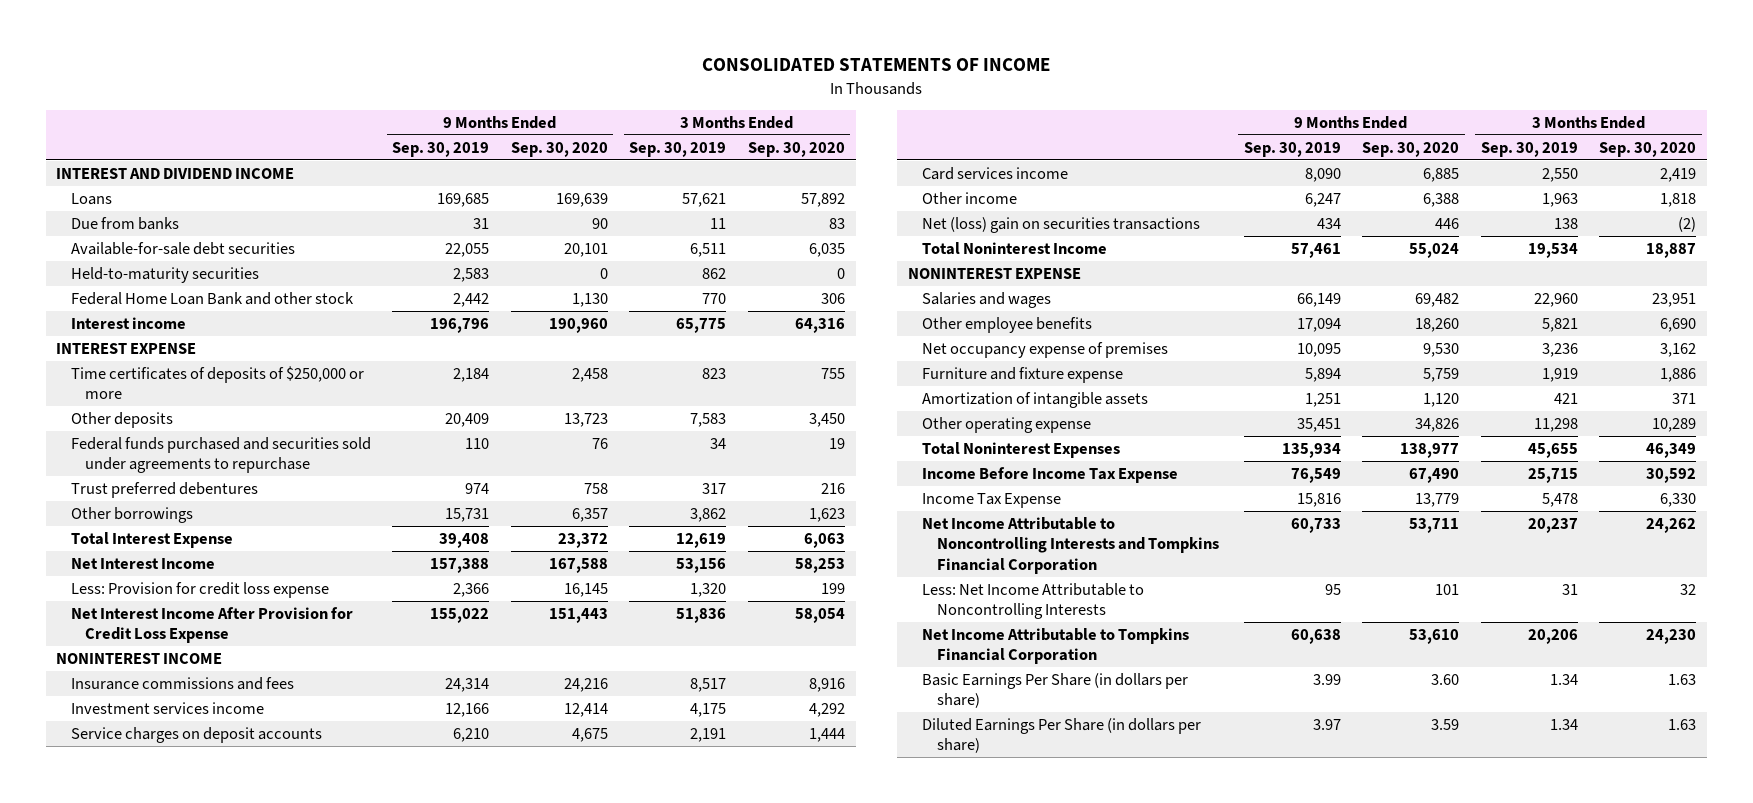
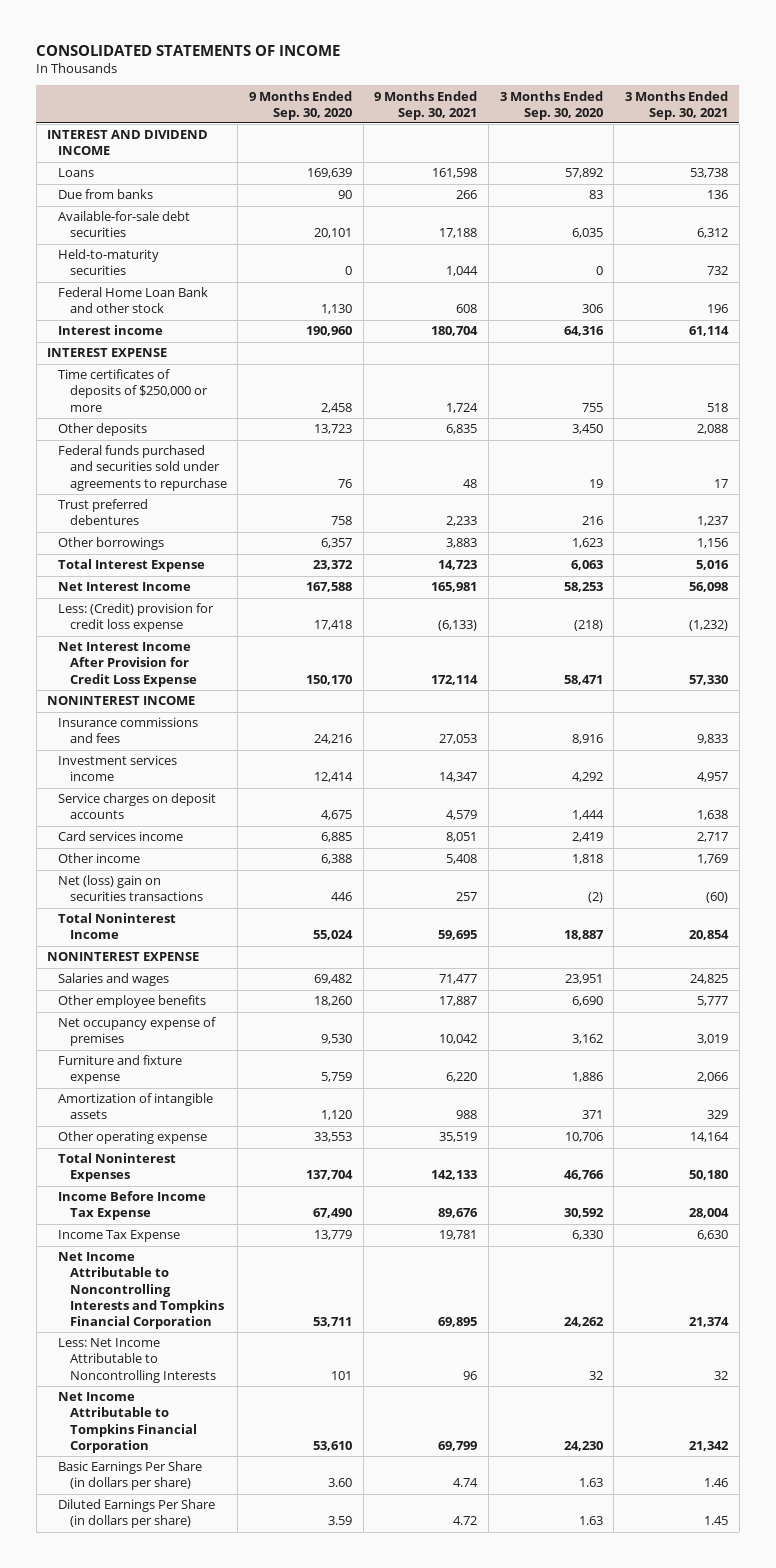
[392,141,490,157] Sep. 30, 2019 -> none
[629,141,727,157] Sep. 30, 2019 -> none
none -> [374,90,478,120] 9 Months Ended Sep. 30, 2021
none -> [625,90,729,120] 3 Months Ended Sep. 30, 2021
[70,581,329,598] Less: Provision for credit loss expense -> [58,603,215,633] Less: (Credit) provision for credit loss expense
[563,582,608,597] 16,145 -> [313,620,352,631] 17,418
[820,582,845,594] 199 -> [573,620,603,632] (218)
[548,607,608,623] 151,443 -> [305,674,352,685] 150,170
[794,607,845,623] 58,054 -> [563,674,603,685] 58,471
[1415,417,1460,432] 34,826 -> [313,1132,352,1143] 33,553
[1652,417,1697,432] 10,289 -> [564,1132,603,1143] 10,706
[1400,442,1460,458] 138,977 -> [305,1170,353,1181] 137,704
[1646,442,1697,458] 46,349 -> [563,1170,604,1181] 46,766

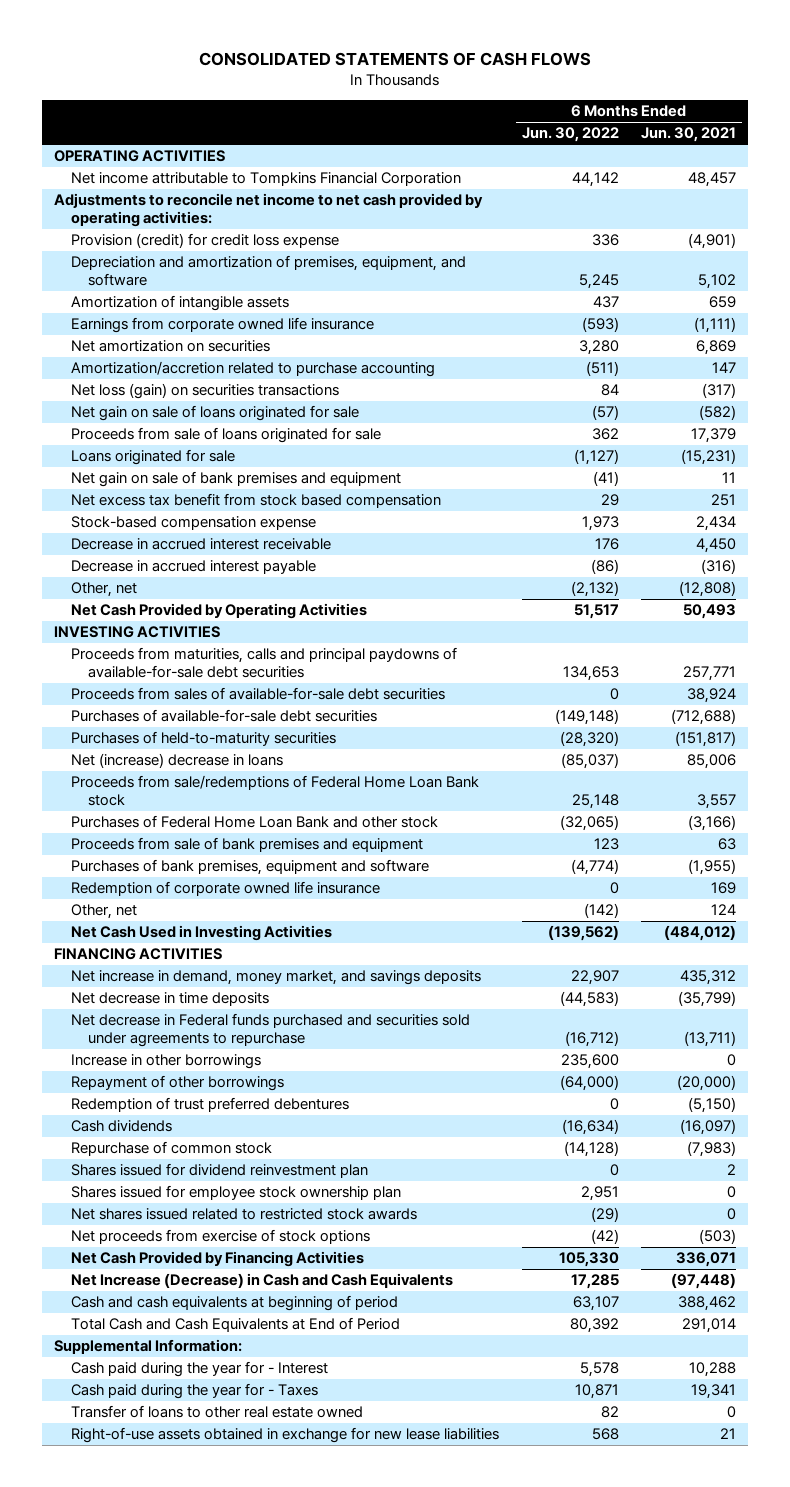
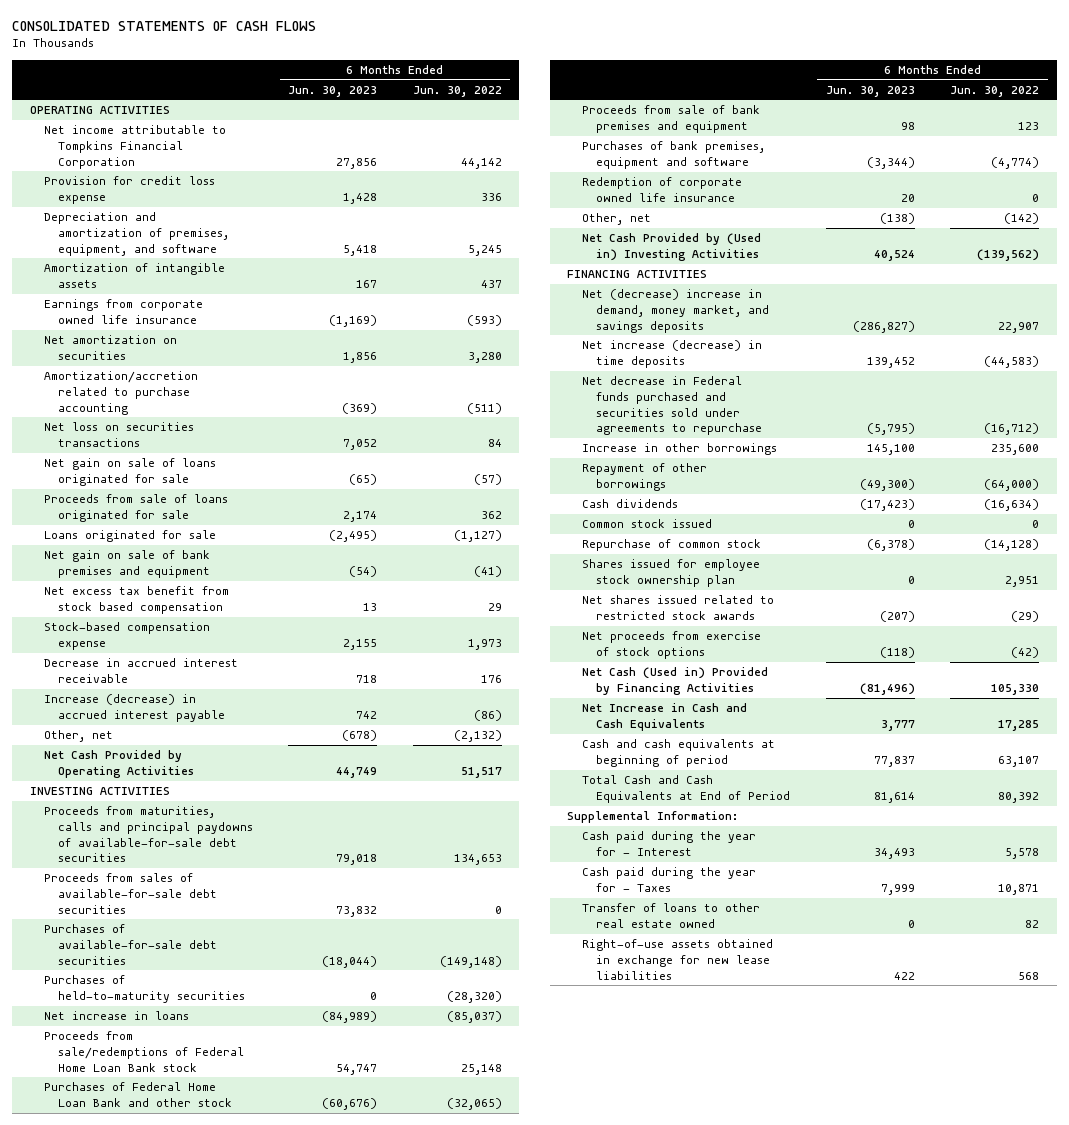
[641,127,737,143] Jun. 30, 2021 -> none
none -> [288,85,378,97] Jun. 30, 2023
[53,193,483,228] Adjustments to reconcile net income to net cash provided by operating activities: -> none
[70,233,339,249] Provision (credit) for credit loss expense -> [43,176,215,204] Provision for credit loss expense
[70,383,339,400] Net loss (gain) on securities transactions -> [43,422,194,447] Net loss on securities transactions
[70,560,316,575] Decrease in accrued interest payable -> [43,694,226,722] Increase (decrease) in accrued interest payable
[70,753,283,769] Net (increase) decrease in loans -> [43,1011,189,1021] Net increase in loans
[70,925,332,942] Net Cash Used in Investing Activities -> [581,233,761,261] Net Cash Provided by (Used in) Investing Activities
[70,970,481,986] Net increase in demand, money market, and savings deposits -> [581,289,769,333] Net (decrease) increase in demand, money market, and savings deposits
[70,992,269,1007] Net decrease in time deposits -> [581,340,762,368] Net increase (decrease) in time deposits
[70,1097,349,1113] Redemption of trust preferred debentures -> none
none -> [581,519,712,529] Common stock issued
[70,1163,368,1179] Shares issued for dividend reinvestment plan -> none
[70,1251,364,1268] Net Cash Provided by Financing Activities -> [581,667,768,695] Net Cash (Used in) Provided by Financing Activities
[70,1273,453,1289] Net Increase (Decrease) in Cash and Cash Equivalents -> [581,703,747,731] Net Increase in Cash and Cash Equivalents

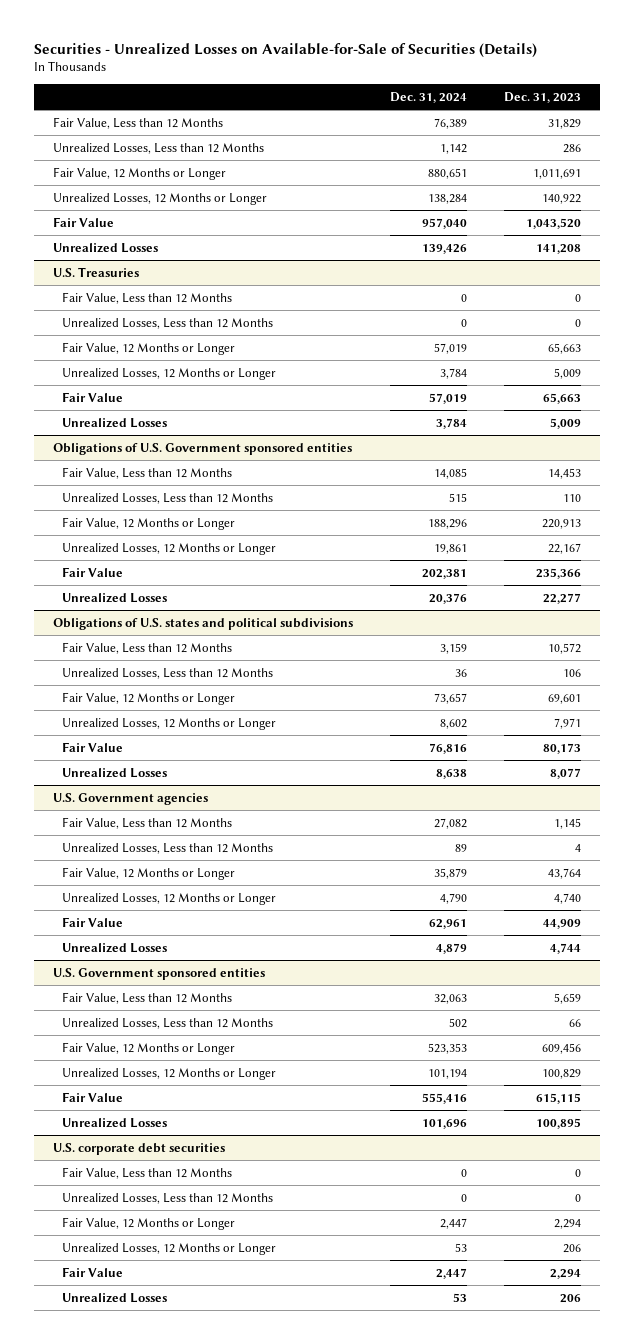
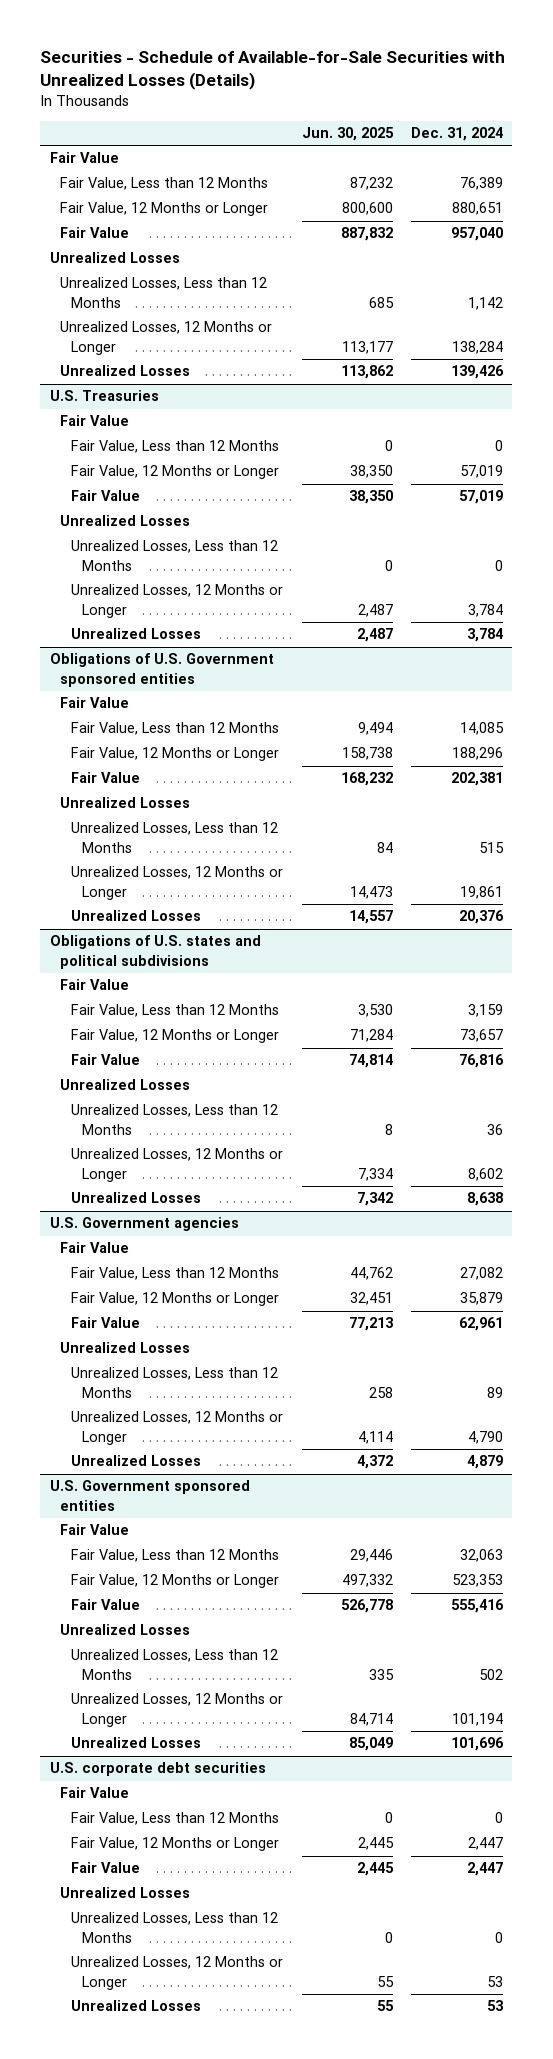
[33,42,537,58] Securities - Unrealized Losses on Available-for-Sale of Securities (Details) -> [40,51,506,91] Securities - Schedule of Available-for-Sale Securities with Unrealized Losses (Details)
[504,92,582,104] Dec. 31, 2023 -> none
none -> [301,127,394,142] Jun. 30, 2025
none -> [49,152,119,164] Fair Value
none -> [49,252,180,264] Unrealized Losses
[52,142,264,154] Unrealized Losses, Less than 12 Months -> [60,277,268,308] Unrealized Losses, Less than 12 Months
[52,192,267,205] Unrealized Losses, 12 Months or Longer -> [60,321,273,355] Unrealized Losses, 12 Months or Longer
none -> [60,415,130,427] Fair Value
none -> [60,515,191,527] Unrealized Losses
[62,317,274,329] Unrealized Losses, Less than 12 Months -> [71,540,279,571] Unrealized Losses, Less than 12 Months
[62,367,277,380] Unrealized Losses, 12 Months or Longer -> [71,584,284,618] Unrealized Losses, 12 Months or Longer
none -> [60,697,130,709] Fair Value
none -> [60,797,191,809] Unrealized Losses
[62,492,274,504] Unrealized Losses, Less than 12 Months -> [71,822,279,853] Unrealized Losses, Less than 12 Months
[62,542,277,555] Unrealized Losses, 12 Months or Longer -> [71,866,284,900] Unrealized Losses, 12 Months or Longer
none -> [60,979,130,991] Fair Value
none -> [60,1079,191,1091] Unrealized Losses
[62,667,274,679] Unrealized Losses, Less than 12 Months -> [71,1104,279,1135] Unrealized Losses, Less than 12 Months
[62,717,277,730] Unrealized Losses, 12 Months or Longer -> [71,1148,284,1182] Unrealized Losses, 12 Months or Longer
none -> [60,1242,130,1254] Fair Value
none -> [60,1342,191,1354] Unrealized Losses
[62,842,274,854] Unrealized Losses, Less than 12 Months -> [71,1367,279,1398] Unrealized Losses, Less than 12 Months
[62,892,277,905] Unrealized Losses, 12 Months or Longer -> [71,1411,284,1445] Unrealized Losses, 12 Months or Longer
none -> [60,1524,130,1536] Fair Value
none -> [60,1624,191,1636] Unrealized Losses
[62,1017,274,1029] Unrealized Losses, Less than 12 Months -> [71,1649,279,1680] Unrealized Losses, Less than 12 Months
[62,1067,277,1080] Unrealized Losses, 12 Months or Longer -> [71,1693,284,1727] Unrealized Losses, 12 Months or Longer
none -> [60,1787,130,1799] Fair Value
none -> [60,1887,191,1899] Unrealized Losses
[62,1192,274,1204] Unrealized Losses, Less than 12 Months -> [71,1912,279,1943] Unrealized Losses, Less than 12 Months
[62,1242,277,1255] Unrealized Losses, 12 Months or Longer -> [71,1956,284,1990] Unrealized Losses, 12 Months or Longer

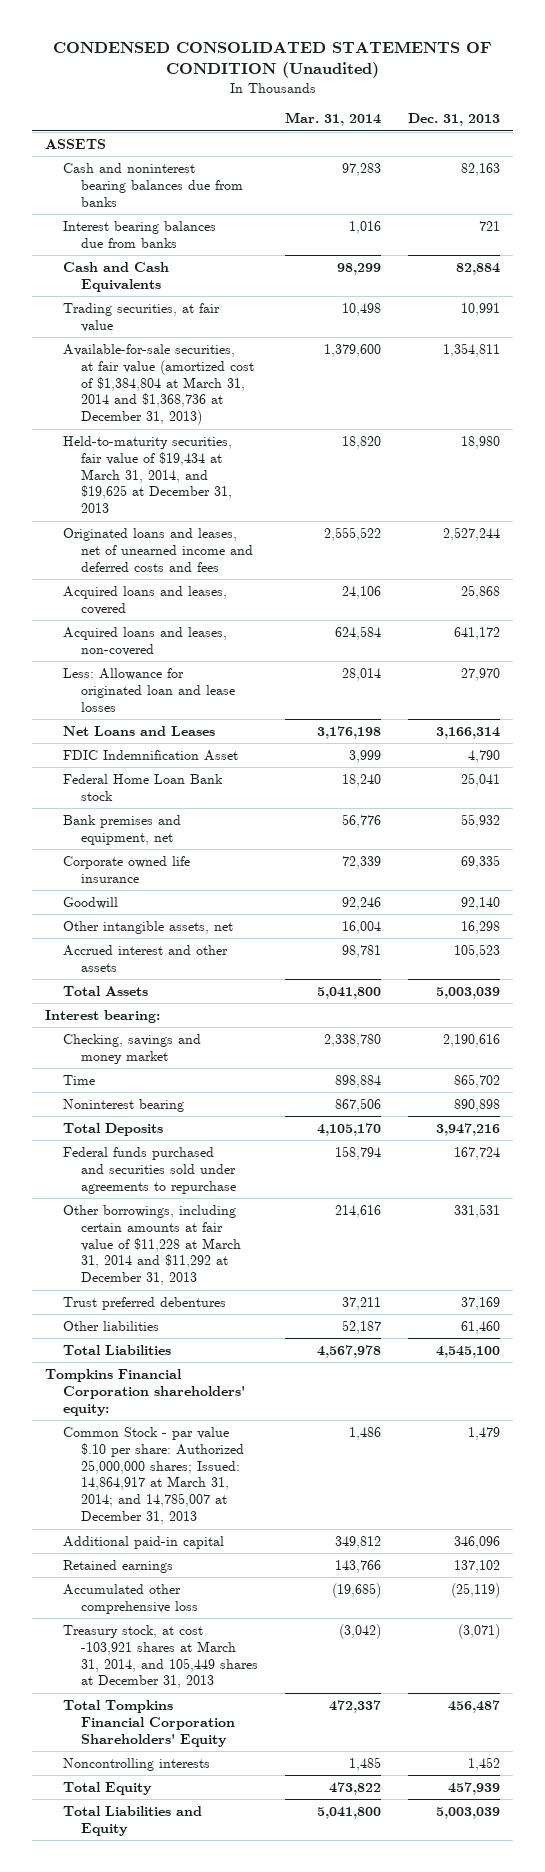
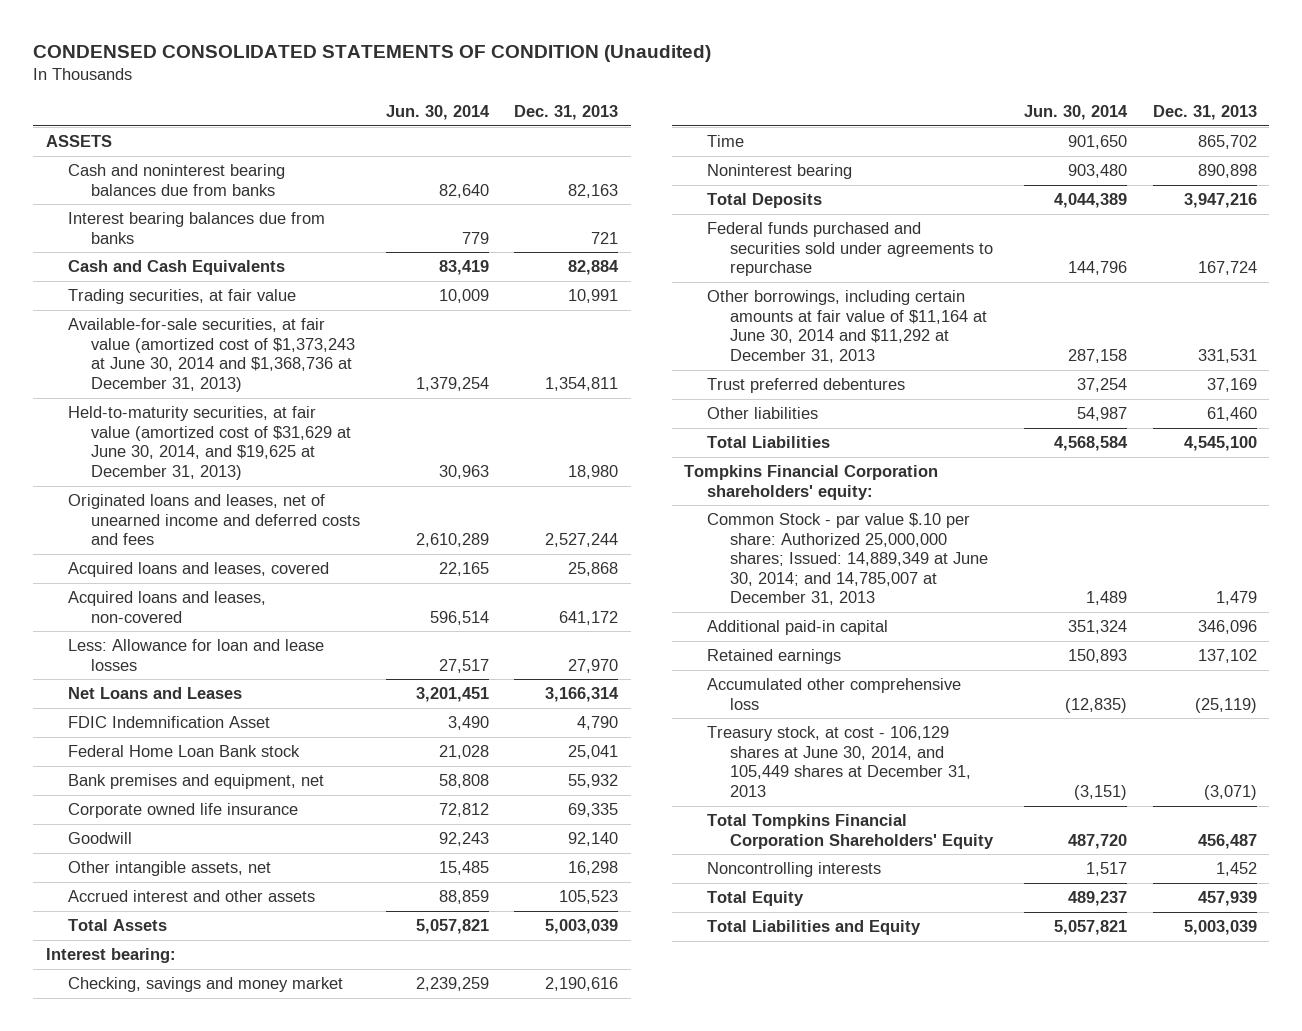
[284,112,381,127] Mar. 31, 2014 -> none
none -> [385,104,490,120] Jun. 30, 2014
[63,343,254,426] Available-for-sale securities, at fair value (amortized cost of $1,384,804 at March 31, 2014 and $1,368,736 at December 31, 2013) -> [68,318,356,392] Available-for-sale securities, at fair value (amortized cost of $1,373,243 at June 30, 2014 and $1,368,736 at December 31, 2013)
[63,435,233,514] Held-to-maturity securities, fair value of $19,434 at March 31, 2014, and $19,625 at December 31, 2013 -> [68,406,352,480] Held-to-maturity securities, at fair value (amortized cost of $31,629 at June 30, 2014, and $19,625 at December 31, 2013)
[63,667,235,712] Less: Allowance for originated loan and lease losses -> [68,639,325,671] Less: Allowance for loan and lease losses
[63,1204,241,1286] Other borrowings, including certain amounts at fair value of $11,228 at March 31, 2014 and $11,292 at December 31, 2013 -> [707,290,988,363] Other borrowings, including certain amounts at fair value of $11,164 at June 30, 2014 and $11,292 at December 31, 2013
[63,1426,244,1525] Common Stock - par value $.10 per share: Authorized 25,000,000 shares; Issued: 14,864,917 at March 31, 2014; and 14,785,007 at December 31, 2013 -> [707,513,989,606] Common Stock - par value $.10 per share: Authorized 25,000,000 shares; Issued: 14,889,349 at June 30, 2014; and 14,785,007 at December 31, 2013
[63,1624,258,1689] Treasury stock, at cost -103,921 shares at March 31, 2014, and 105,449 shares at December 31, 2013 -> [707,726,972,797] Treasury stock, at cost - 106,129 shares at June 30, 2014, and 105,449 shares at December 31, 2013

